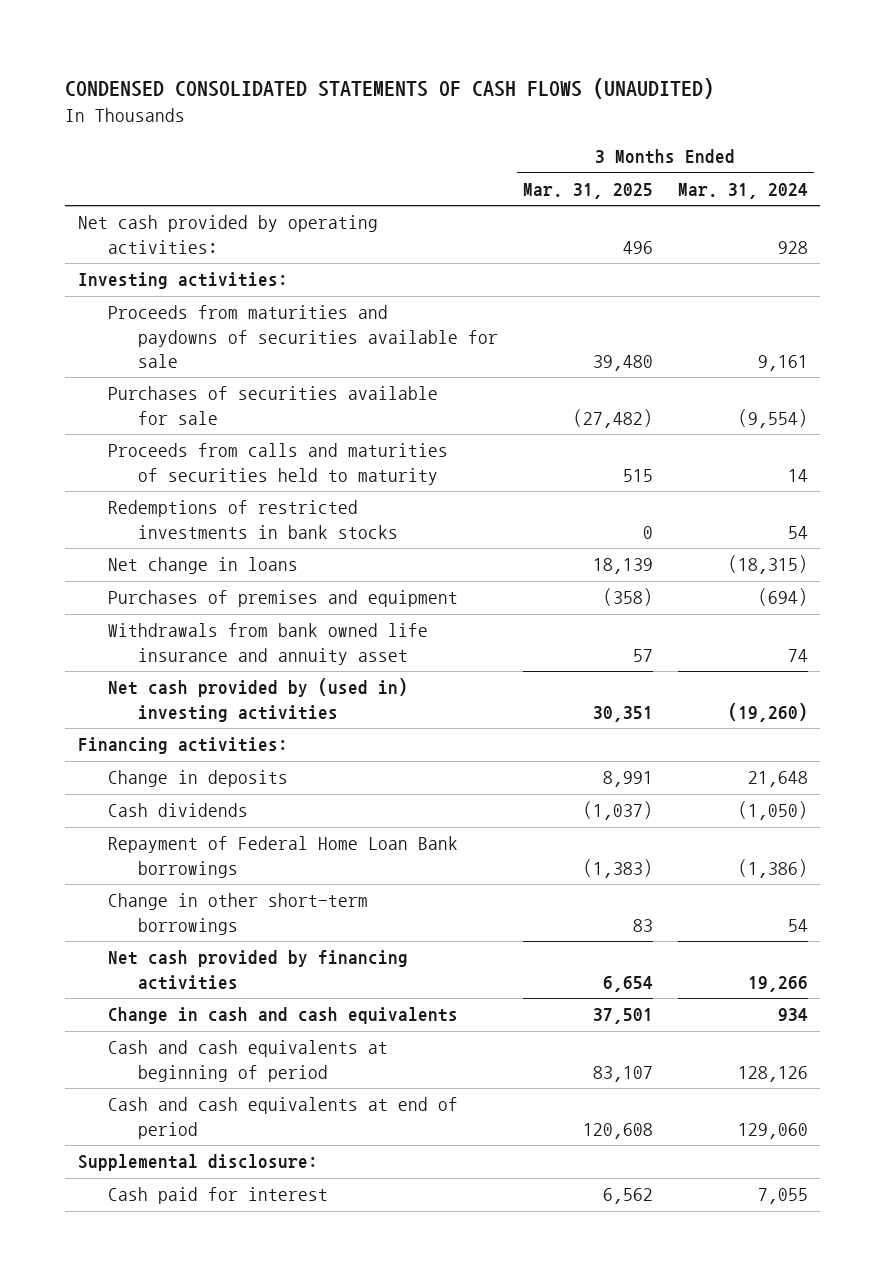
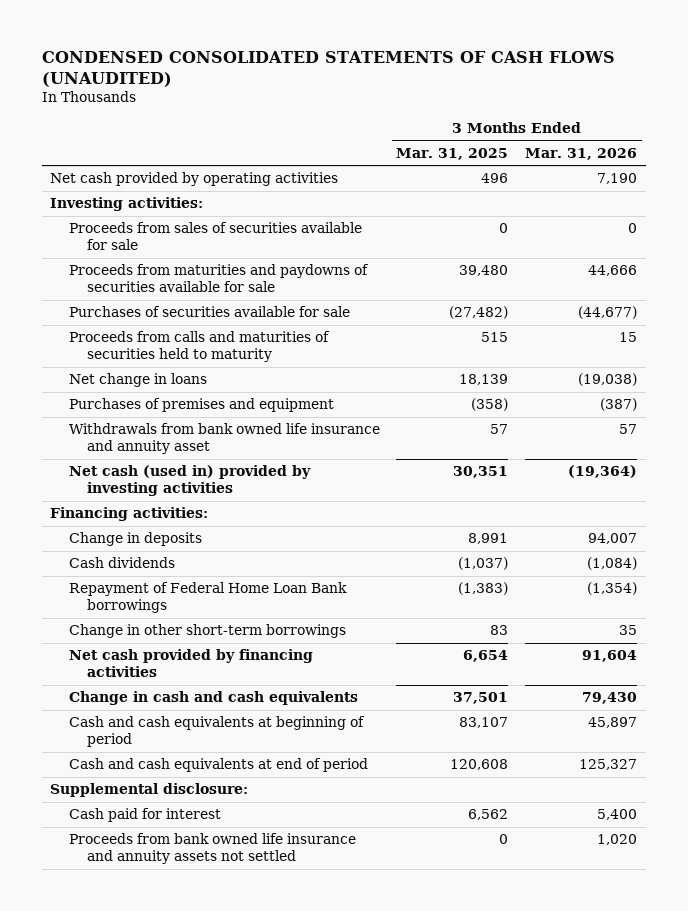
[677,182,808,199] Mar. 31, 2024 -> none
none -> [525,147,638,160] Mar. 31, 2026
[77,215,378,254] Net cash provided by operating activities: -> [50,172,339,187] Net cash provided by operating activities
none -> [68,222,362,251] Proceeds from sales of securities available for sale
[107,500,398,539] Redemptions of restricted investments in bank stocks -> none
[107,678,408,722] Net cash provided by (used in) investing activities -> [68,465,311,497] Net cash (used in) provided by investing activities
none -> [68,833,356,865] Proceeds from bank owned life insurance and annuity assets not settled

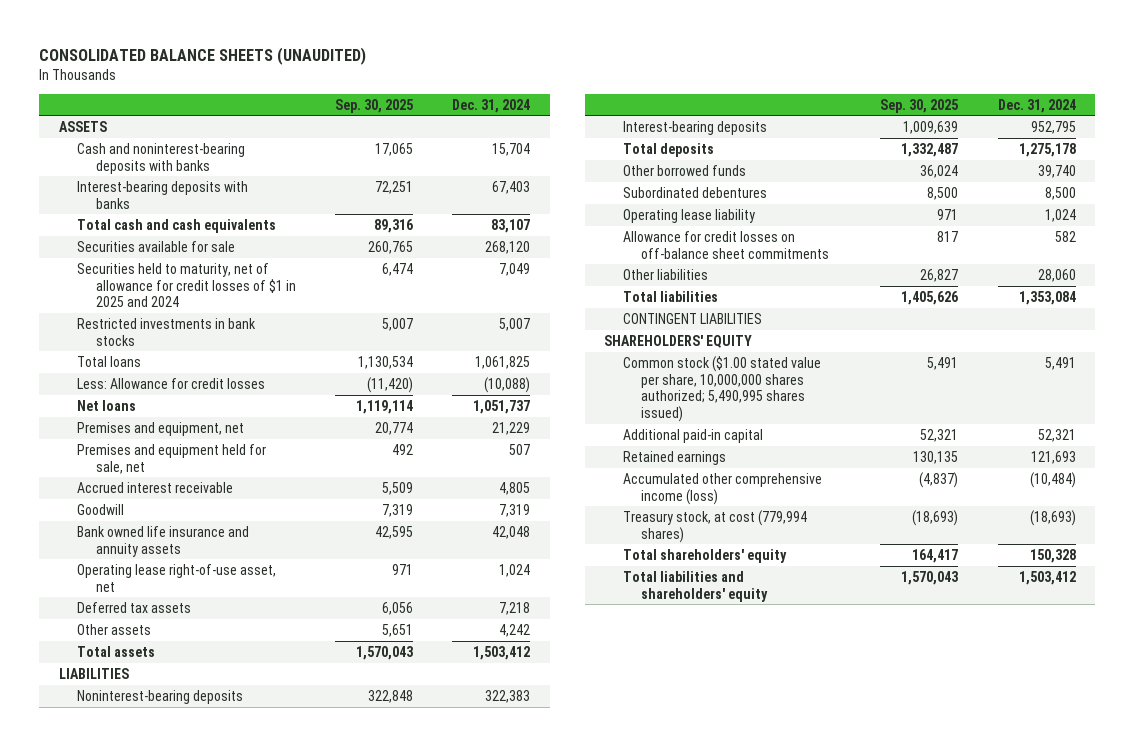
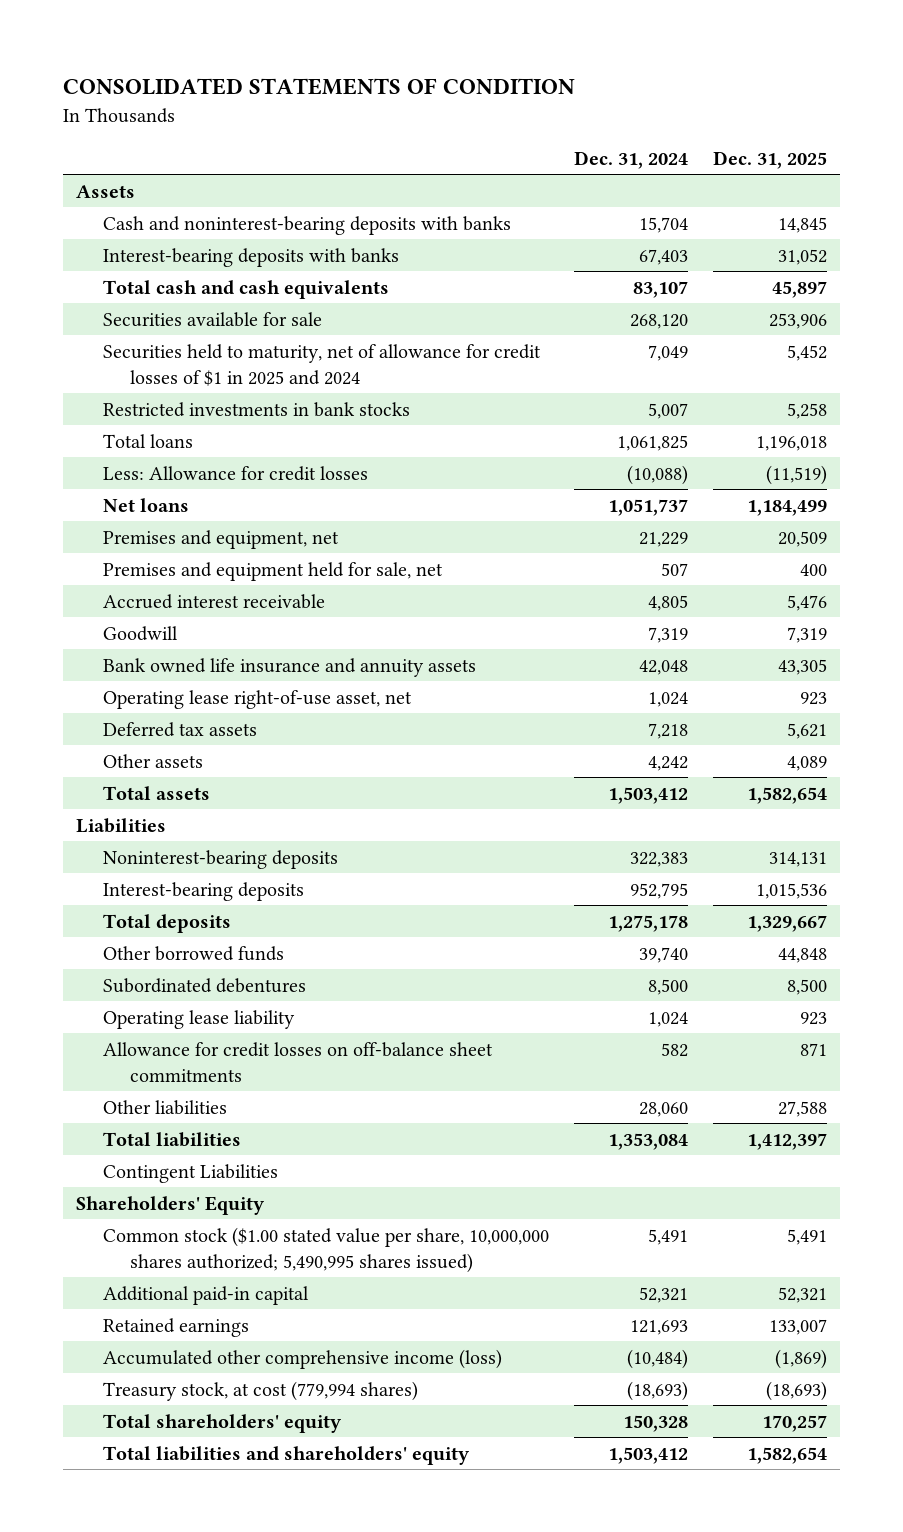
[39,46,367,65] CONSOLIDATED BALANCE SHEETS (UNAUDITED) -> [63,78,576,96] CONSOLIDATED STATEMENTS OF CONDITION
[334,98,413,113] Sep. 30, 2025 -> none
none -> [713,150,828,169] Dec. 31, 2025
[58,120,107,132] ASSETS -> [75,184,135,198] Assets
[58,667,129,679] LIABILITIES -> [75,817,166,833] Liabilities
[622,312,762,324] CONTINGENT LIABILITIES -> [102,1163,278,1183] Contingent Liabilities
[604,334,753,348] SHAREHOLDERS' EQUITY -> [75,1195,265,1215] Shareholders' Equity

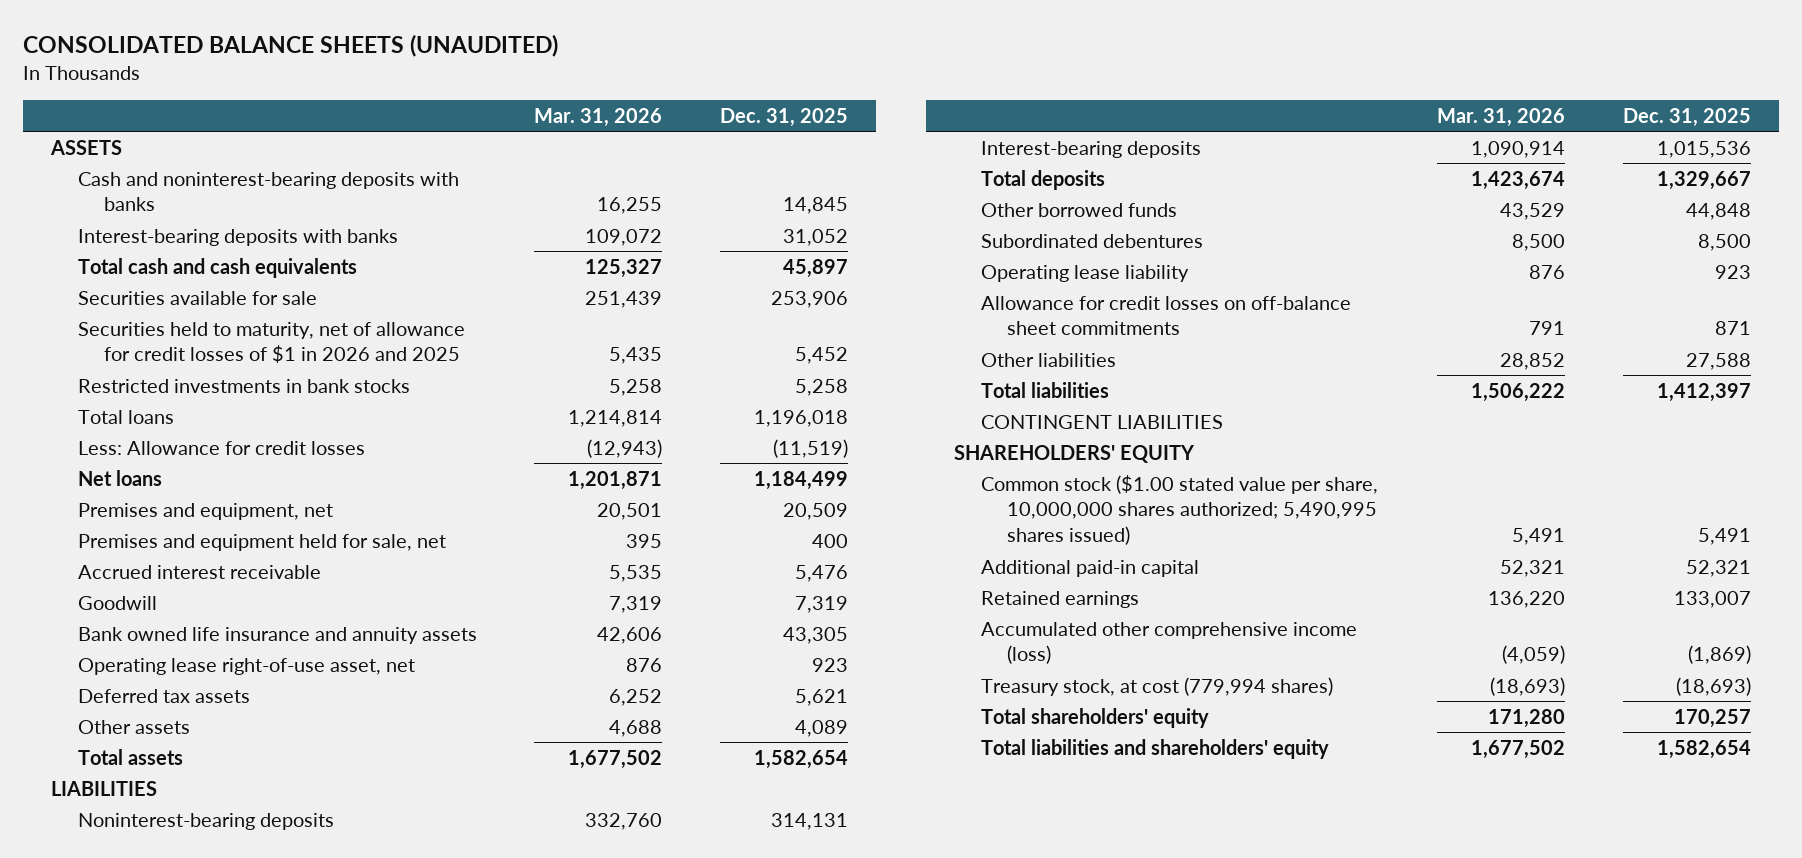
[63,78,576,96] CONSOLIDATED STATEMENTS OF CONDITION -> [22,34,558,58] CONSOLIDATED BALANCE SHEETS (UNAUDITED)
[573,150,688,169] Dec. 31, 2024 -> none
none -> [534,107,663,127] Mar. 31, 2026
[75,184,135,198] Assets -> [50,139,123,155] ASSETS
[102,343,541,386] Securities held to maturity, net of allowance for credit losses of $1 in 2025 and 2024 -> [77,321,465,364] Securities held to maturity, net of allowance for credit losses of $1 in 2026 and 2025
[75,817,166,833] Liabilities -> [51,780,158,796] LIABILITIES
[102,1163,278,1183] Contingent Liabilities -> [980,414,1223,429] CONTINGENT LIABILITIES
[75,1195,265,1215] Shareholders' Equity -> [954,444,1196,463] SHAREHOLDERS' EQUITY

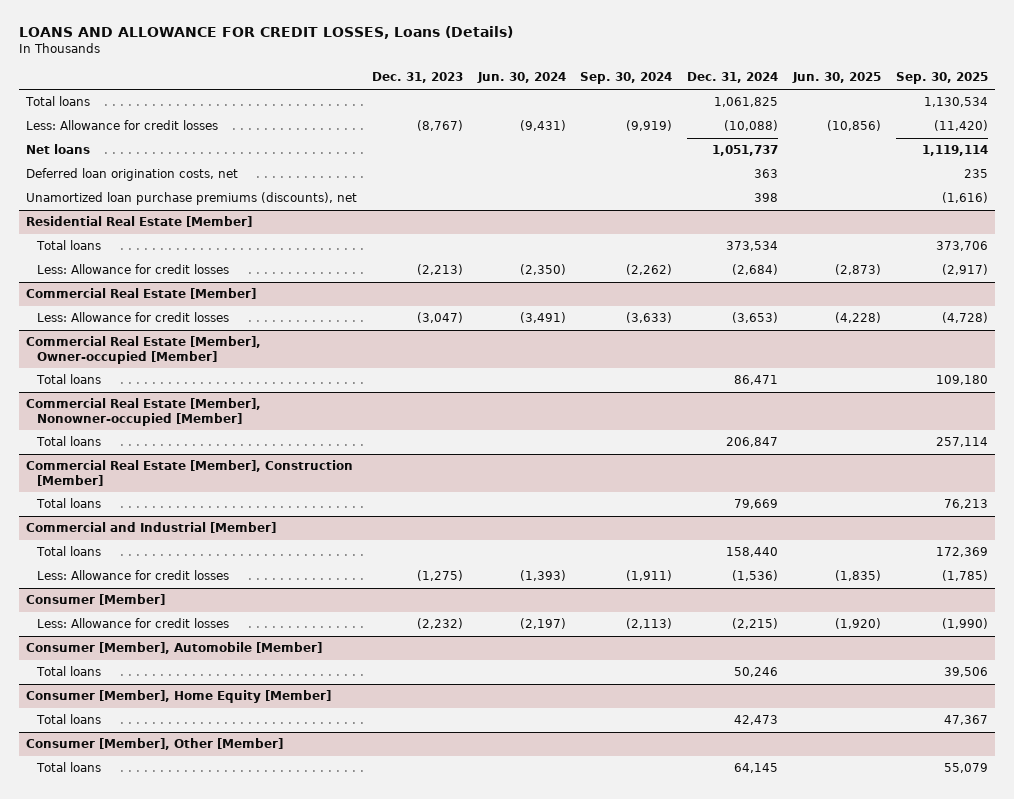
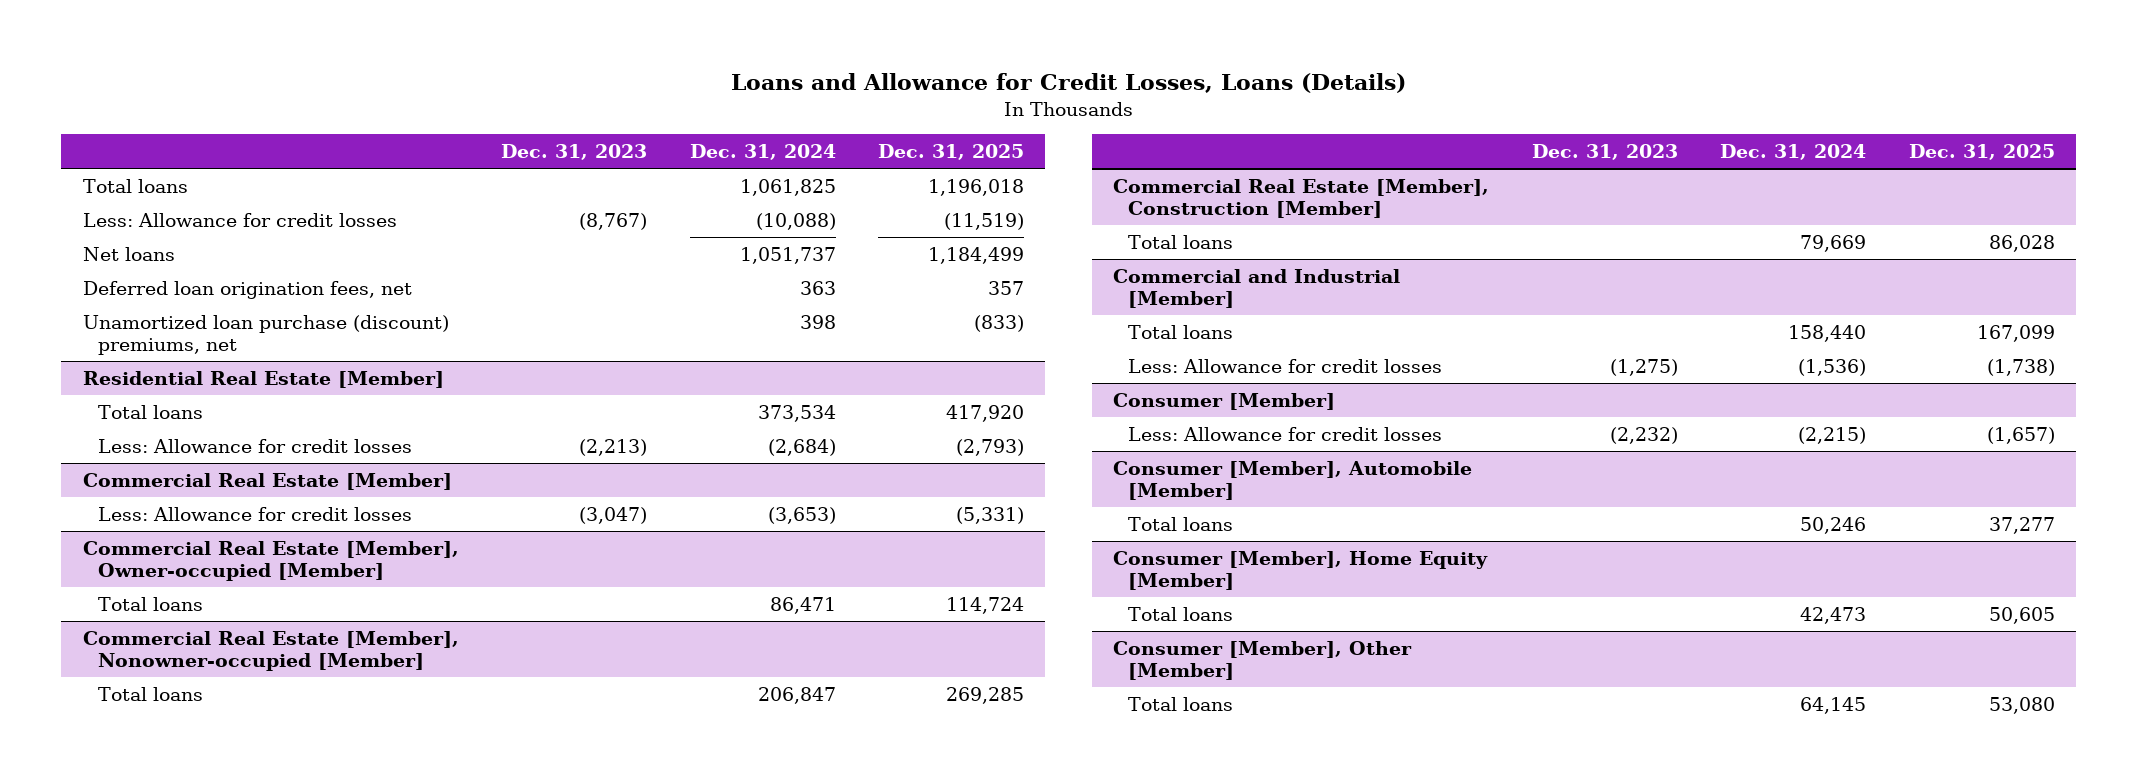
[18,26,513,40] LOANS AND ALLOWANCE FOR CREDIT LOSSES, Loans (Details) -> [730,73,1406,94] Loans and Allowance for Credit Losses, Loans (Details)
[476,72,566,84] Jun. 30, 2024 -> none
[580,72,673,85] Sep. 30, 2024 -> none
[791,72,881,84] Jun. 30, 2025 -> none
[895,72,988,85] Sep. 30, 2025 -> none
none -> [878,144,1025,161] Dec. 31, 2025
[26,168,239,182] Deferred loan origination costs, net -> [82,280,412,299] Deferred loan origination fees, net
[26,192,358,206] Unamortized loan purchase premiums (discounts), net -> [82,314,449,355] Unamortized loan purchase (discount) premiums, net

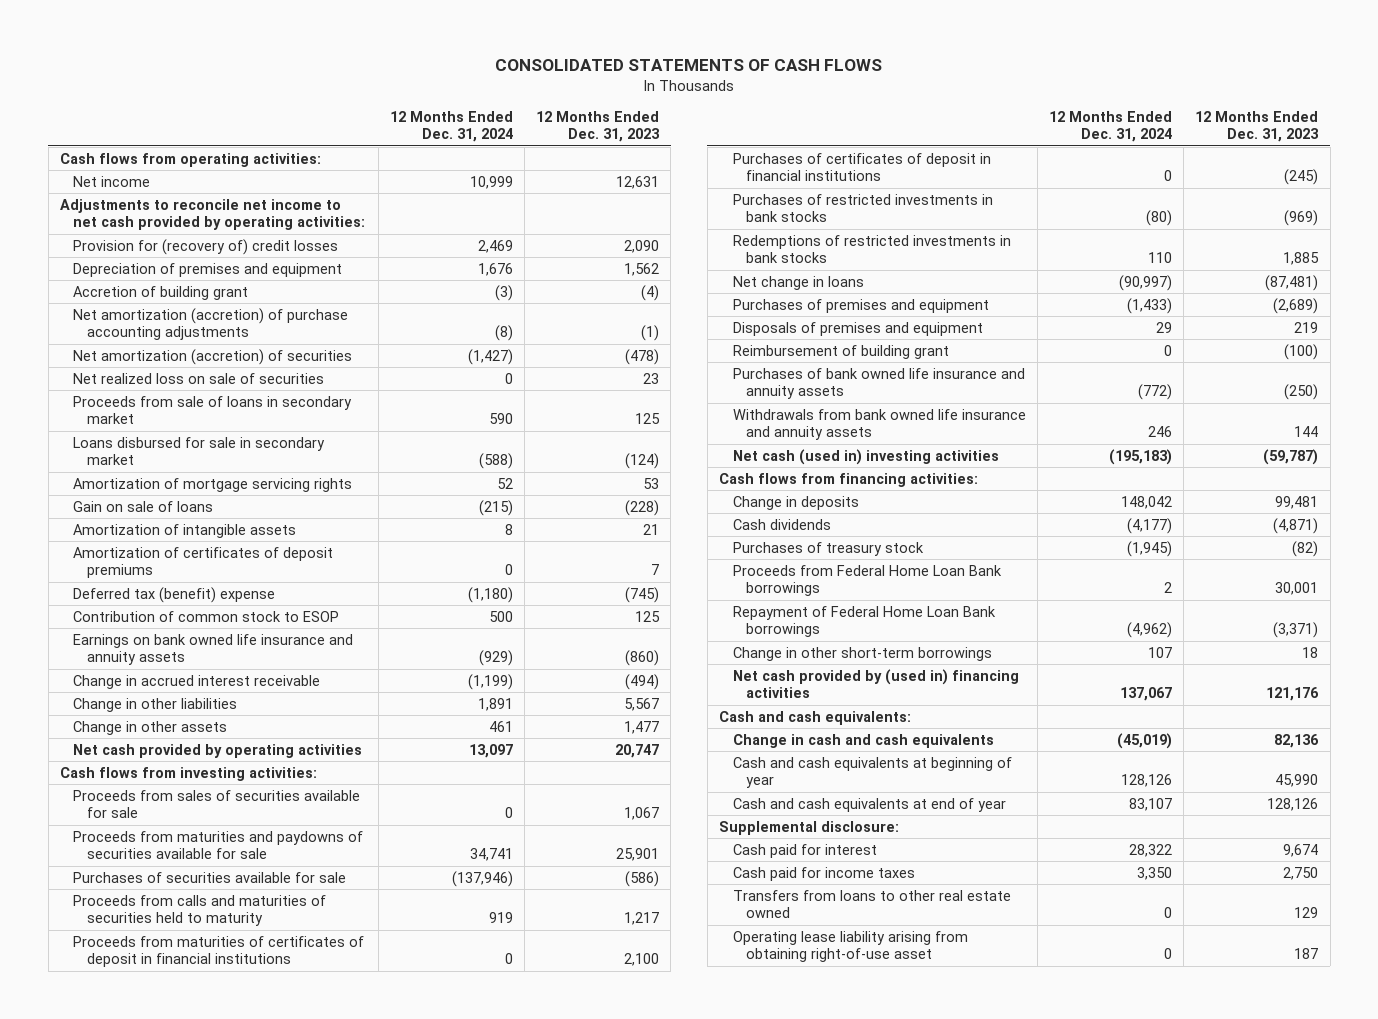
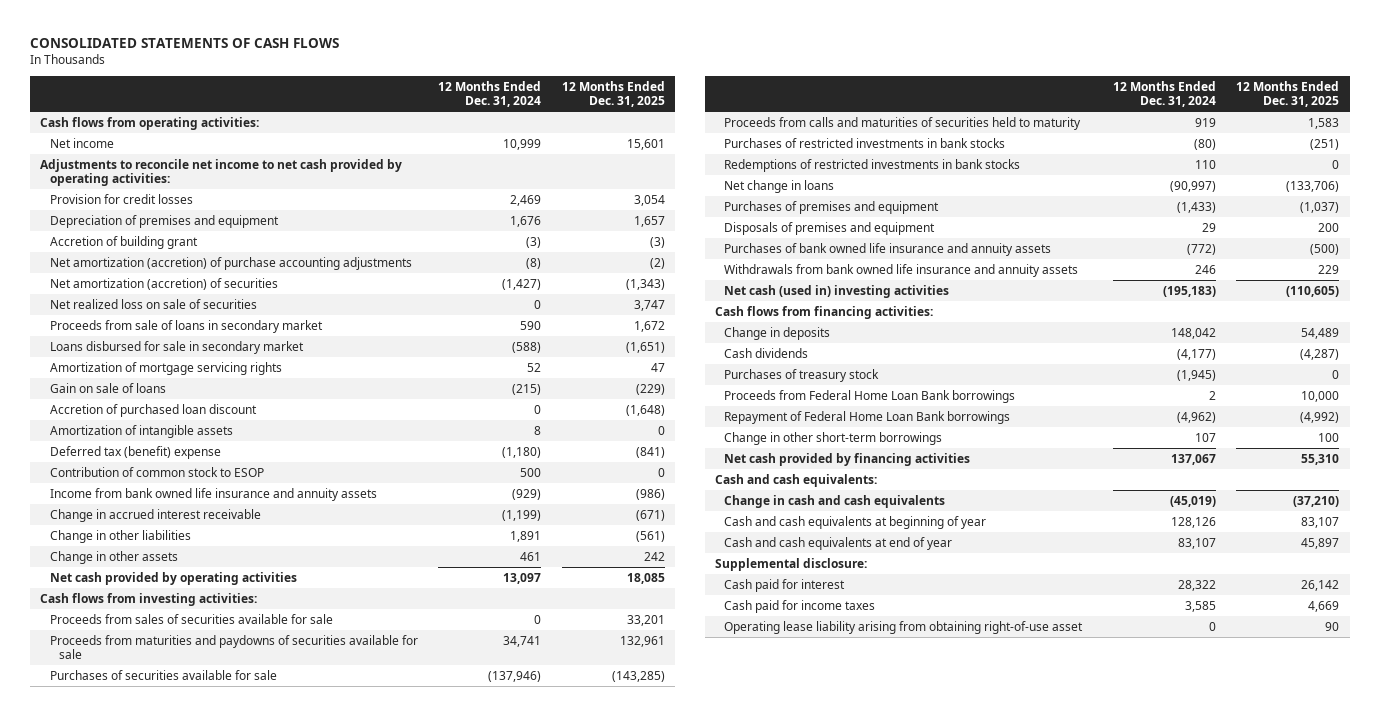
[536,111,661,143] 12 Months Ended Dec. 31, 2023 -> none
none -> [561,80,665,107] 12 Months Ended Dec. 31, 2025
[73,238,339,255] Provision for (recovery of) credit losses -> [49,193,193,204] Provision for credit losses
none -> [49,403,257,417] Accretion of purchased loan discount
[73,546,334,579] Amortization of certificates of deposit premiums -> none
[73,633,354,666] Earnings on bank owned life insurance and annuity assets -> [49,487,377,501] Income from bank owned life insurance and annuity assets
[73,935,365,968] Proceeds from maturities of certificates of deposit in financial institutions -> none
[732,152,991,182] Purchases of certificates of deposit in financial institutions -> none
[732,344,949,359] Reimbursement of building grant -> none
[732,668,1019,699] Net cash provided by (used in) financing activities -> [724,452,971,466] Net cash provided by financing activities
[732,889,1011,919] Transfers from loans to other real estate owned -> none
[1136,866,1172,880] 3,350 -> [1184,600,1216,612] 3,585

